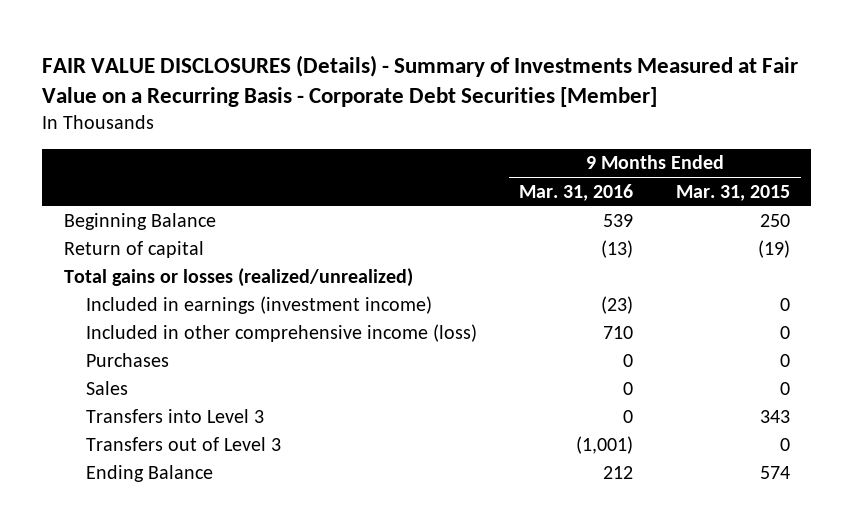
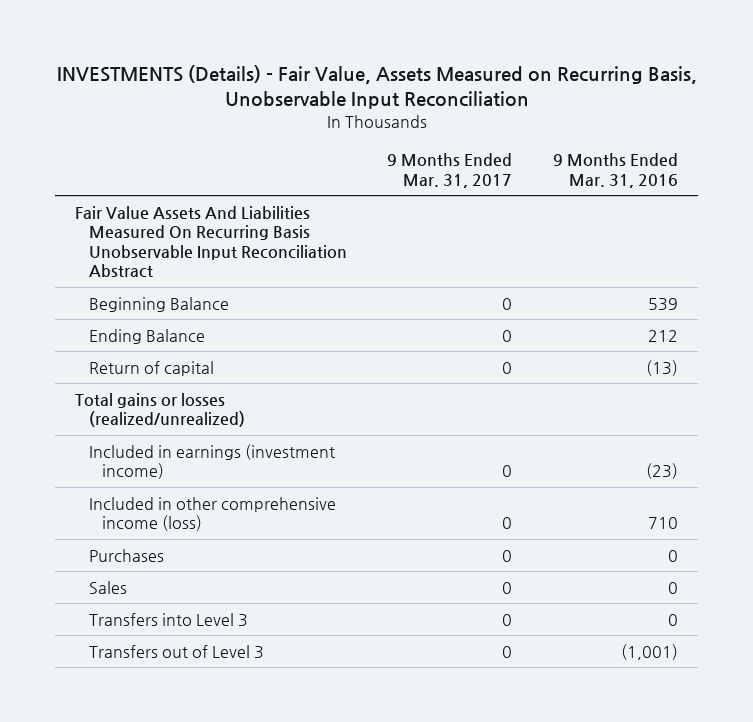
[42,54,799,108] FAIR VALUE DISCLOSURES (Details) - Summary of Investments Measured at Fair Value on a Recurring Basis - Corporate Debt Securities [Member] -> [56,65,697,110] INVESTMENTS (Details) - Fair Value, Assets Measured on Recurring Basis, Unobservable Input Reconciliation
[675,184,790,201] Mar. 31, 2015 -> none
none -> [387,153,513,188] 9 Months Ended Mar. 31, 2017
none -> [75,205,347,279] Fair Value Assets And Liabilities Measured On Recurring Basis Unobservable Input Reconciliation Abstract
[85,465,213,483] Ending Balance -> [88,328,205,344] Ending Balance

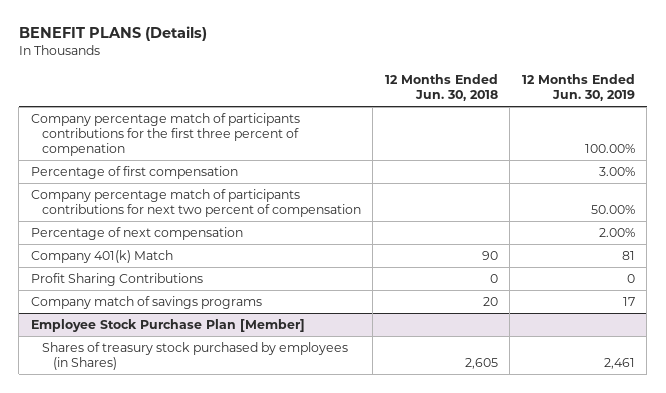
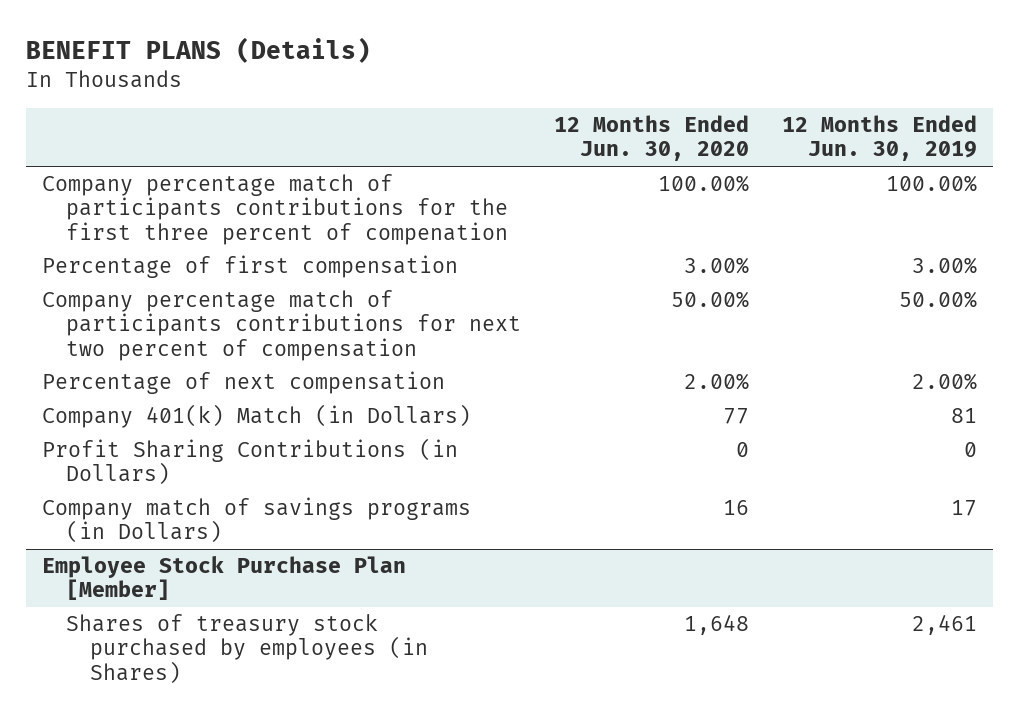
[384,73,498,101] 12 Months Ended Jun. 30, 2018 -> none
none -> [554,115,750,162] 12 Months Ended Jun. 30, 2020
[30,250,173,264] Company 401(k) Match -> [42,404,472,429] Company 401(k) Match (in Dollars)
[30,273,203,287] Profit Sharing Contributions -> [42,438,459,486] Profit Sharing Contributions (in Dollars)
[30,296,262,310] Company match of savings programs -> [42,497,472,544] Company match of savings programs (in Dollars)

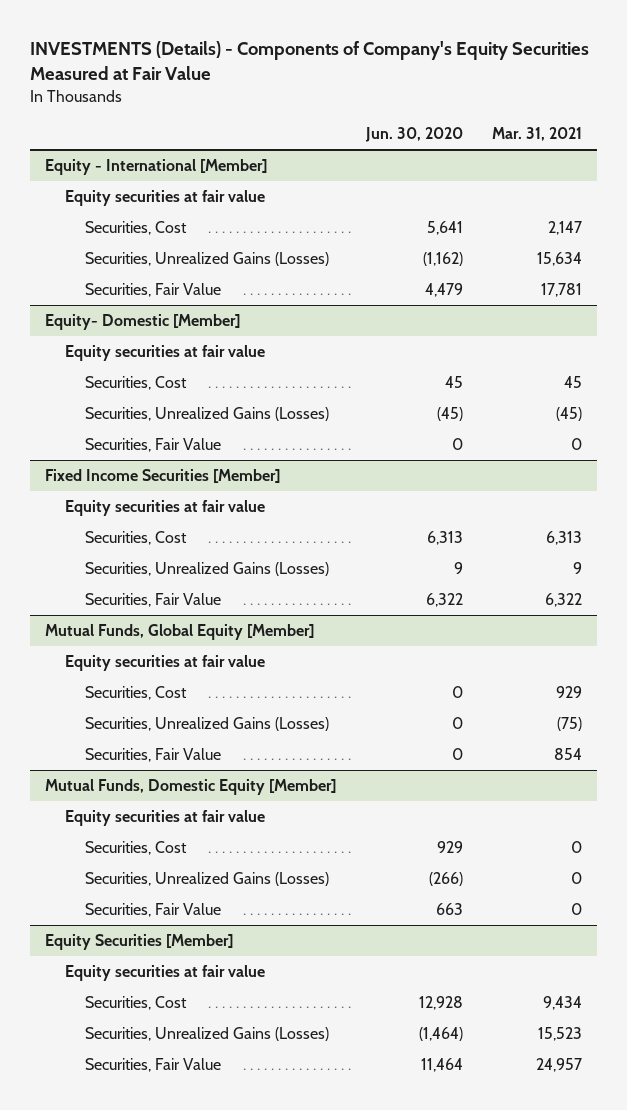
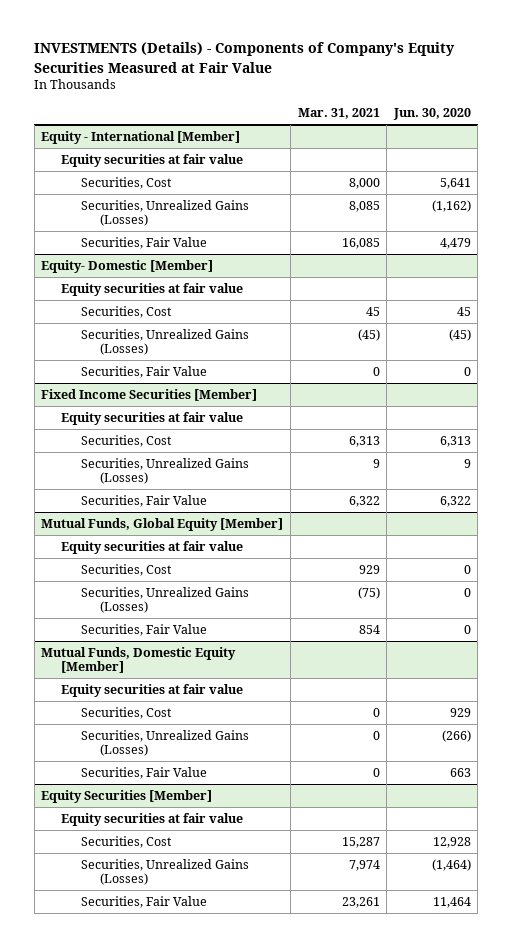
[548,221,583,236] 2,147 -> [348,177,380,189] 8,000
[537,252,583,267] 15,634 -> [348,200,380,212] 8,085
[541,283,583,298] 17,781 -> [341,237,380,249] 16,085
[543,996,583,1011] 9,434 -> [341,836,380,848] 15,287
[538,1027,583,1042] 15,523 -> [348,859,380,871] 7,974
[536,1058,583,1073] 24,957 -> [341,896,380,908] 23,261

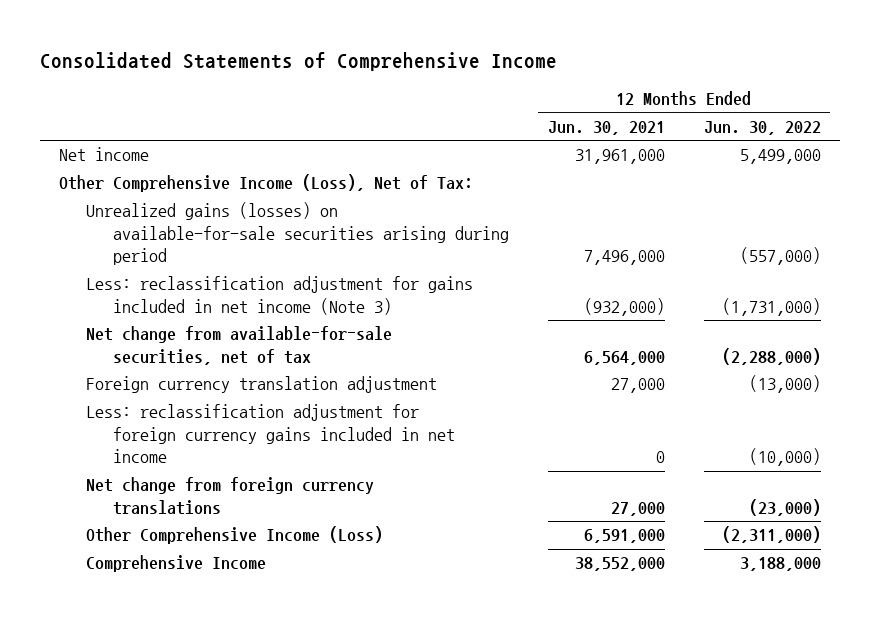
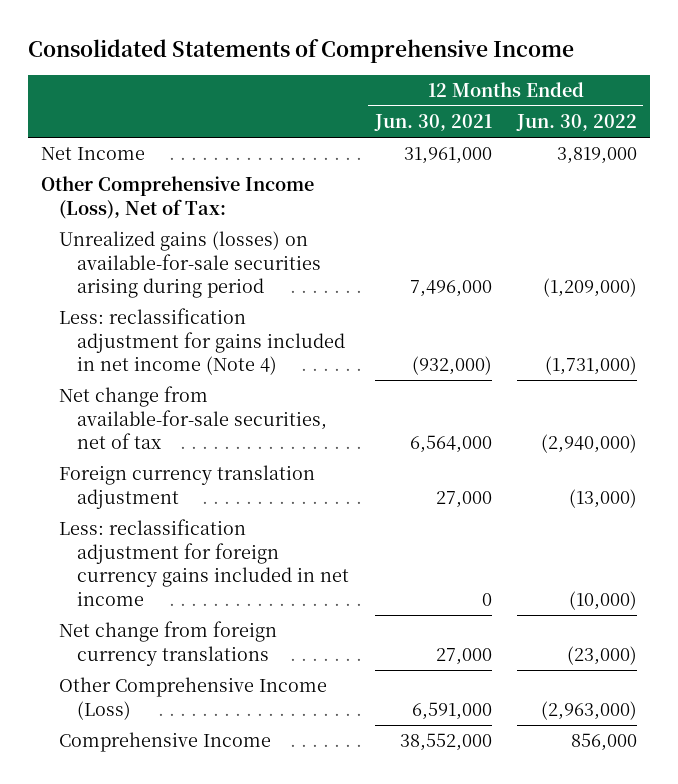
[59,147,150,162] Net income -> [41,147,146,161] Net Income
[739,149,821,165] 5,499,000 -> [557,147,638,165] 3,819,000
[739,247,821,266] (557,000) -> [543,278,638,298] (1,209,000)
[85,276,473,315] Less: reclassification adjustment for gains included in net income (Note 3) -> [59,308,346,376] Less: reclassification adjustment for gains included in net income (Note 4)
[721,347,821,365] (2,288,000) -> [541,434,638,454] (2,940,000)
[721,526,821,544] (2,311,000) -> [541,700,638,720] (2,963,000)
[739,557,821,572] 3,188,000 -> [571,733,638,752] 856,000

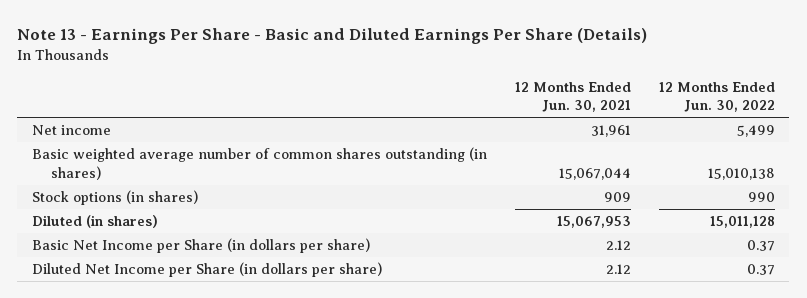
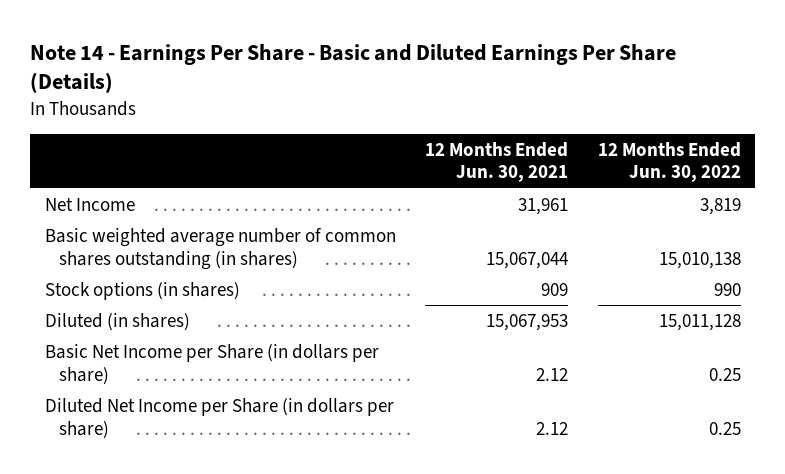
[17,28,648,45] Note 13 - Earnings Per Share - Basic and Diluted Earnings Per Share (Details) -> [30,43,677,94] Note 14 - Earnings Per Share - Basic and Diluted Earnings Per Share (Details)
[31,125,111,136] Net income -> [44,197,135,211] Net Income
[737,125,776,138] 5,499 -> [699,197,741,215] 3,819
[747,240,776,252] 0.37 -> [708,367,741,381] 0.25
[747,264,776,276] 0.37 -> [708,421,741,435] 0.25

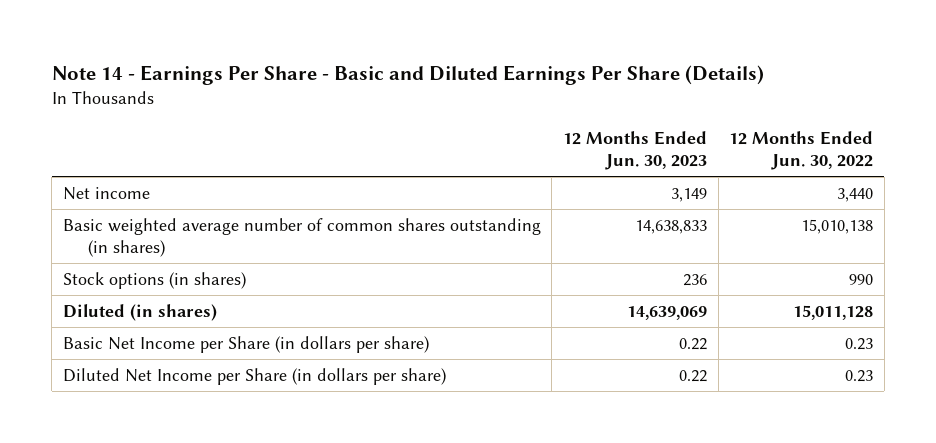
[425,141,569,183] 12 Months Ended Jun. 30, 2021 -> none
none -> [562,130,707,170] 12 Months Ended Jun. 30, 2023
[44,197,135,211] Net Income -> [62,186,150,200] Net income
[699,197,741,215] 3,819 -> [837,187,874,202] 3,440
[708,367,741,381] 0.25 -> [845,337,874,350] 0.23
[708,421,741,435] 0.25 -> [845,369,874,382] 0.23

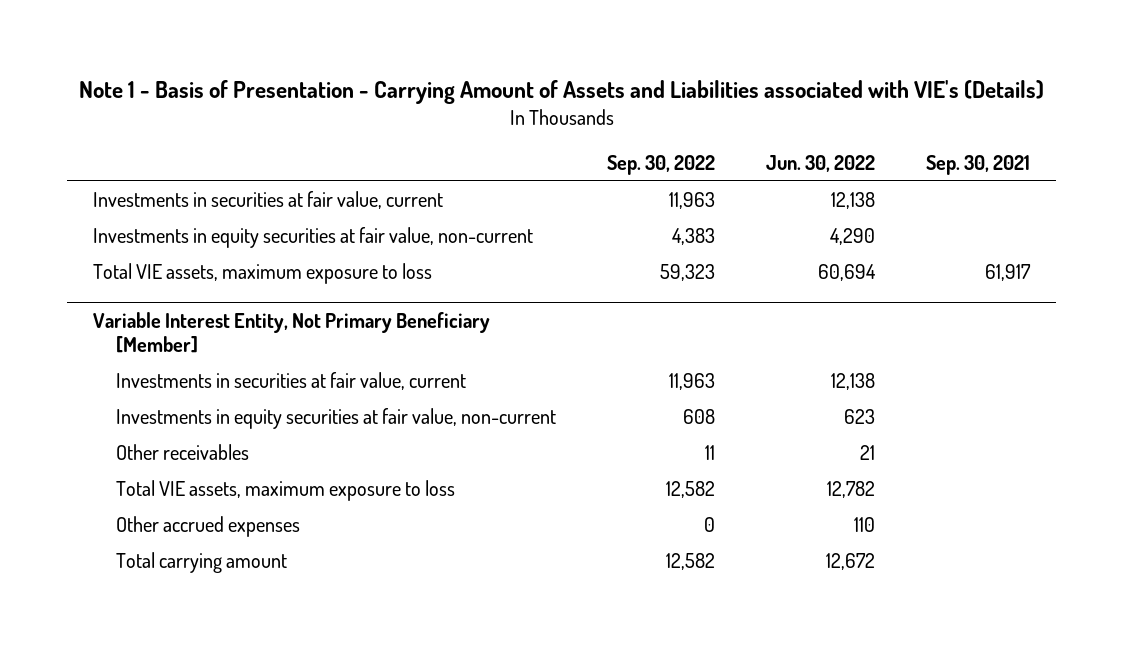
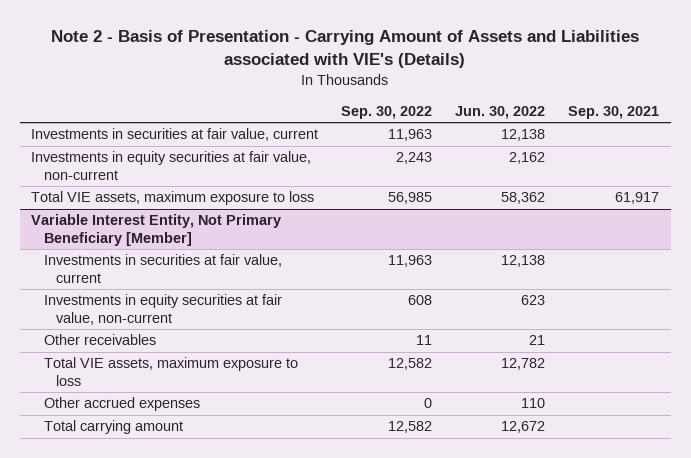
[78,80,1044,105] Note 1 - Basis of Presentation - Carrying Amount of Assets and Liabilities associated with VIE's (Details) -> [51,30,640,69] Note 2 - Basis of Presentation - Carrying Amount of Assets and Liabilities associated with VIE's (Details)
[671,228,715,246] 4,383 -> [396,152,433,165] 2,243
[830,228,876,246] 4,290 -> [509,152,546,165] 2,162
[659,264,715,282] 59,323 -> [388,192,433,205] 56,985
[818,264,877,282] 60,694 -> [501,192,546,205] 58,362

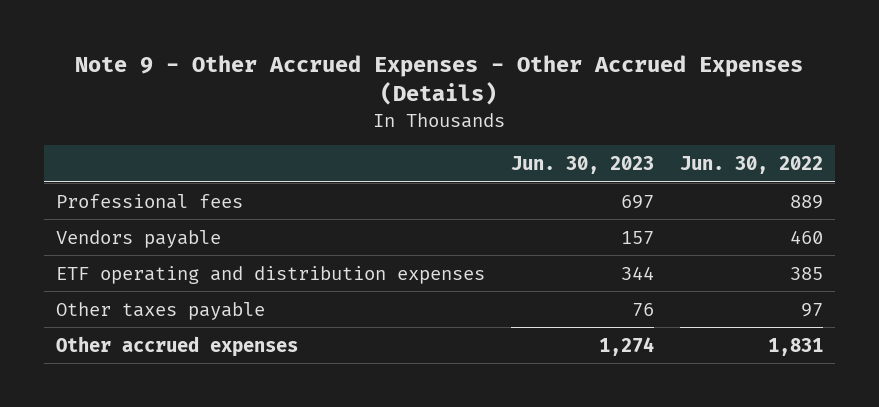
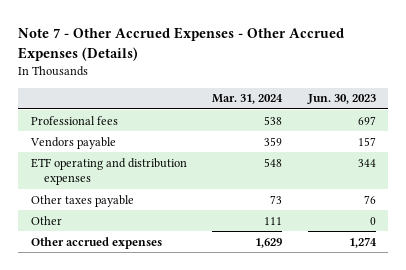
[75,55,804,106] Note 9 - Other Accrued Expenses - Other Accrued Expenses (Details) -> [17,26,344,61] Note 7 - Other Accrued Expenses - Other Accrued Expenses (Details)
[679,155,823,174] Jun. 30, 2022 -> none
none -> [212,94,284,105] Mar. 31, 2024
none -> [30,215,62,225] Other

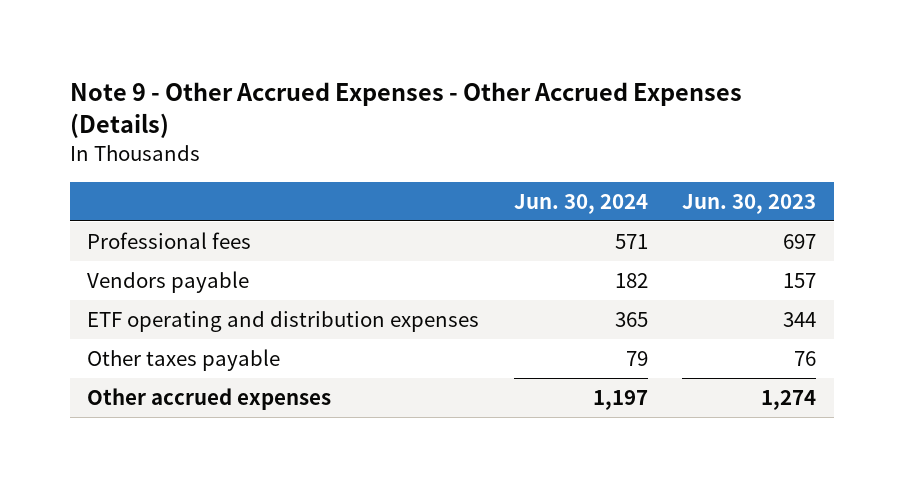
[17,26,344,61] Note 7 - Other Accrued Expenses - Other Accrued Expenses (Details) -> [69,82,742,139] Note 9 - Other Accrued Expenses - Other Accrued Expenses (Details)
[212,94,284,105] Mar. 31, 2024 -> none
none -> [513,193,648,214] Jun. 30, 2024
[30,215,62,225] Other -> none

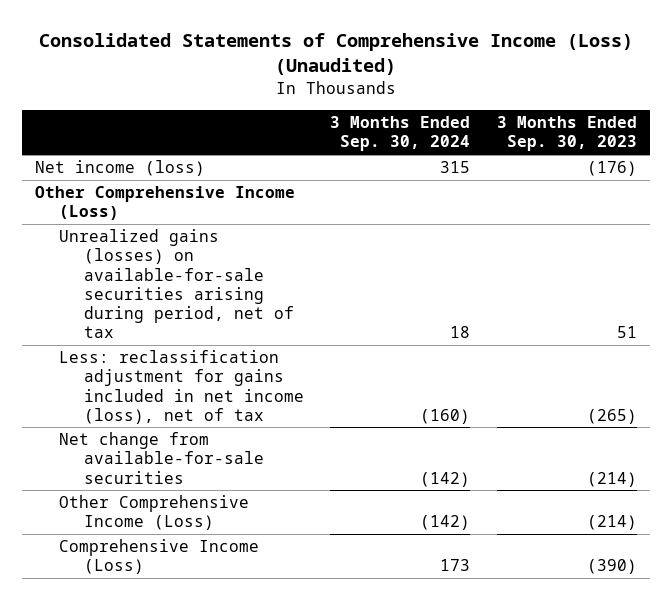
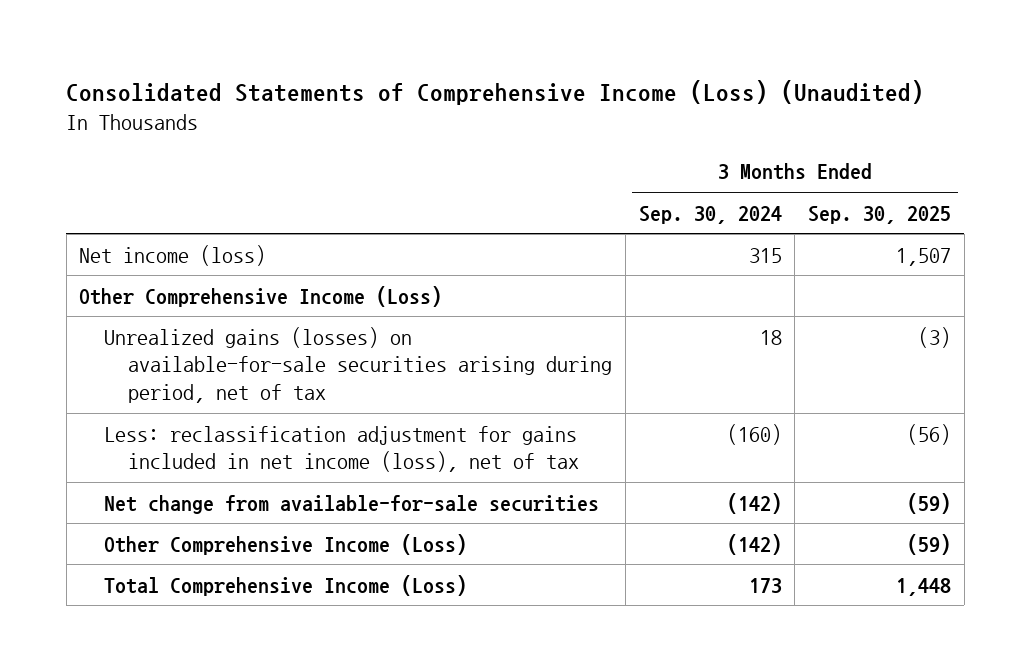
[496,116,637,152] 3 Months Ended Sep. 30, 2023 -> none
none -> [807,205,951,224] Sep. 30, 2025
[59,539,260,575] Comprehensive Income (Loss) -> [103,574,467,596] Total Comprehensive Income (Loss)

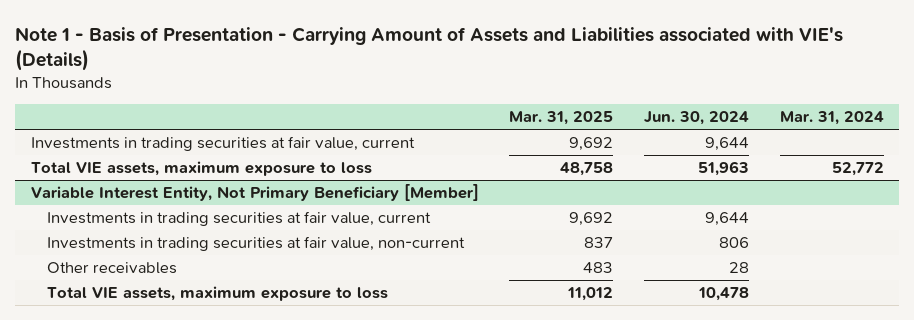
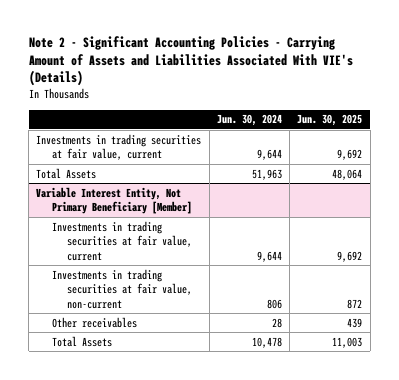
[15,26,844,72] Note 1 - Basis of Presentation - Carrying Amount of Assets and Liabilities associated with VIE's (Details) -> [28,35,353,87] Note 2 - Significant Accounting Policies - Carrying Amount of Assets and Liabilities Associated With VIE's (Details)
[509,111,614,126] Mar. 31, 2025 -> none
[779,111,884,126] Mar. 31, 2024 -> none
none -> [297,114,363,127] Jun. 30, 2025
[30,160,372,176] Total VIE assets, maximum exposure to loss -> [36,167,97,179] Total Assets
[46,285,388,301] Total VIE assets, maximum exposure to loss -> [51,335,112,347] Total Assets

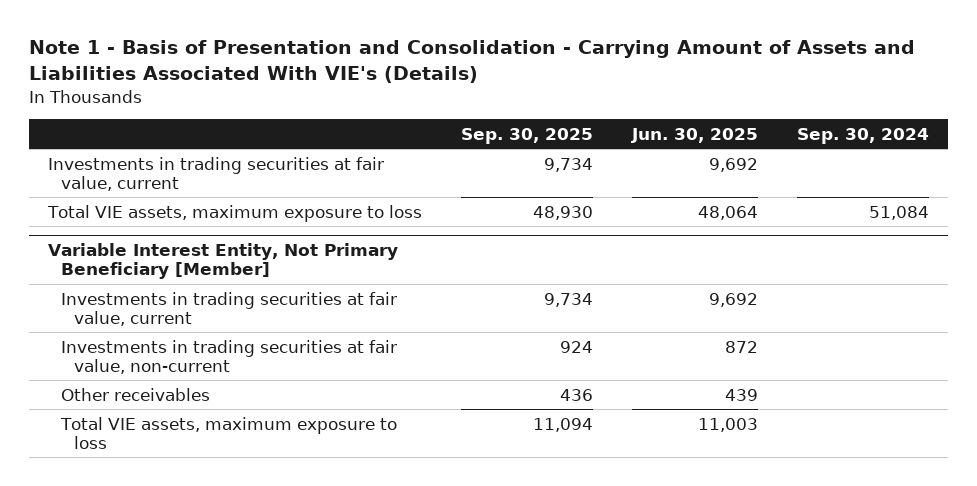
[28,35,353,87] Note 2 - Significant Accounting Policies - Carrying Amount of Assets and Liabilities Associated With VIE's (Details) -> [28,40,915,84] Note 1 - Basis of Presentation and Consolidation - Carrying Amount of Assets and Liabilities Associated With VIE's (Details)
[216,114,282,127] Jun. 30, 2024 -> none
none -> [460,127,593,144] Sep. 30, 2025
none -> [796,127,929,144] Sep. 30, 2024
[36,167,97,179] Total Assets -> [47,204,423,222] Total VIE assets, maximum exposure to loss
[51,335,112,347] Total Assets -> [60,416,398,449] Total VIE assets, maximum exposure to loss

